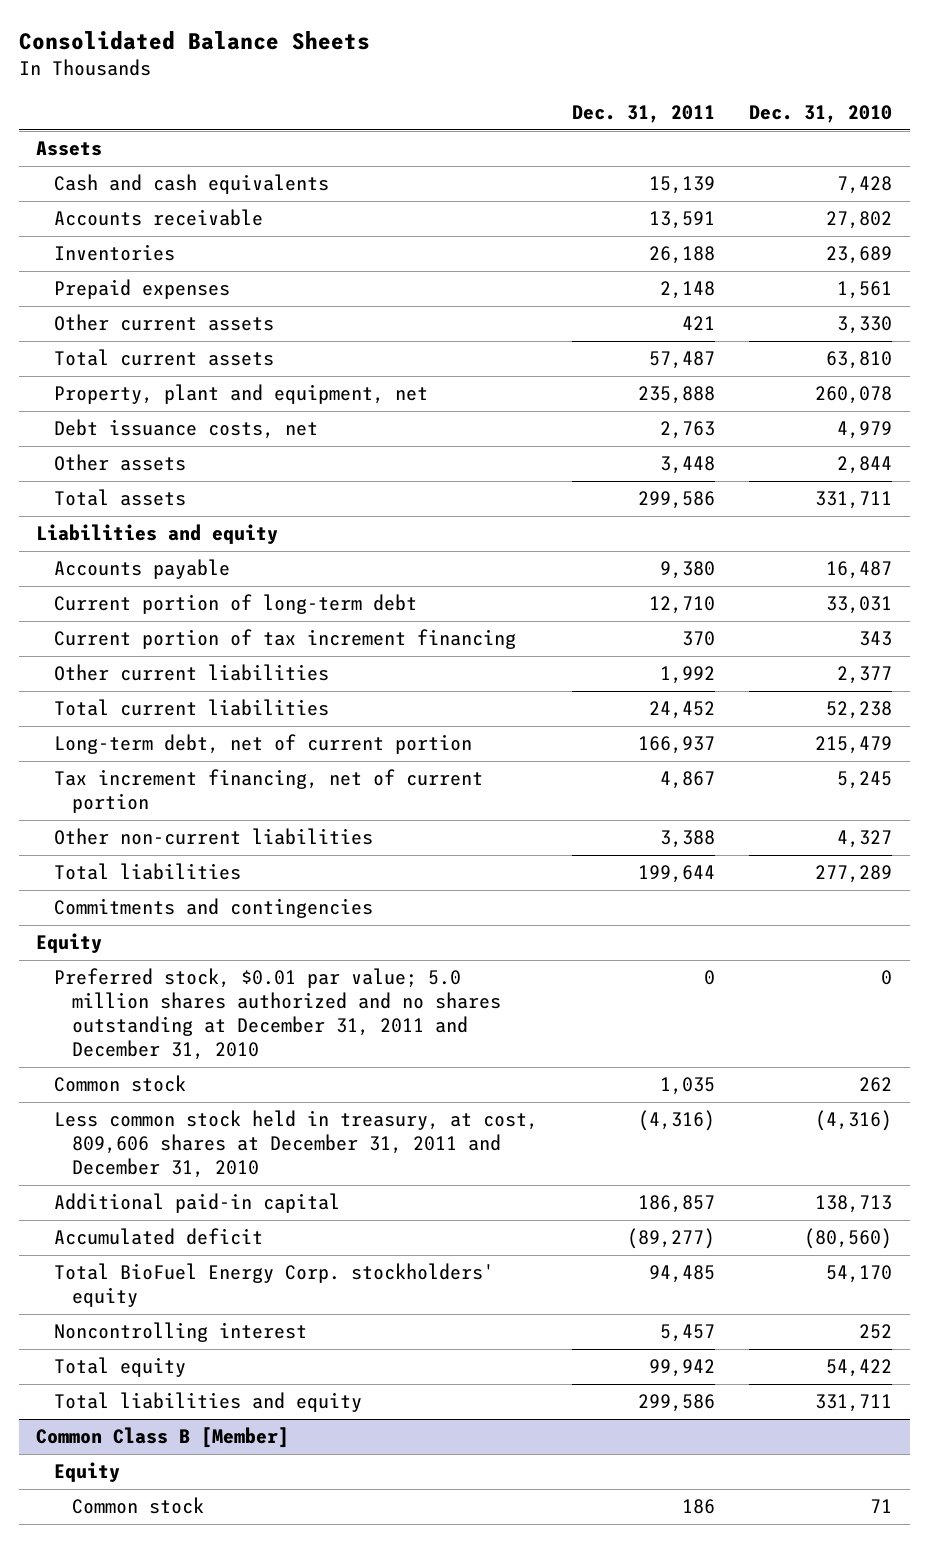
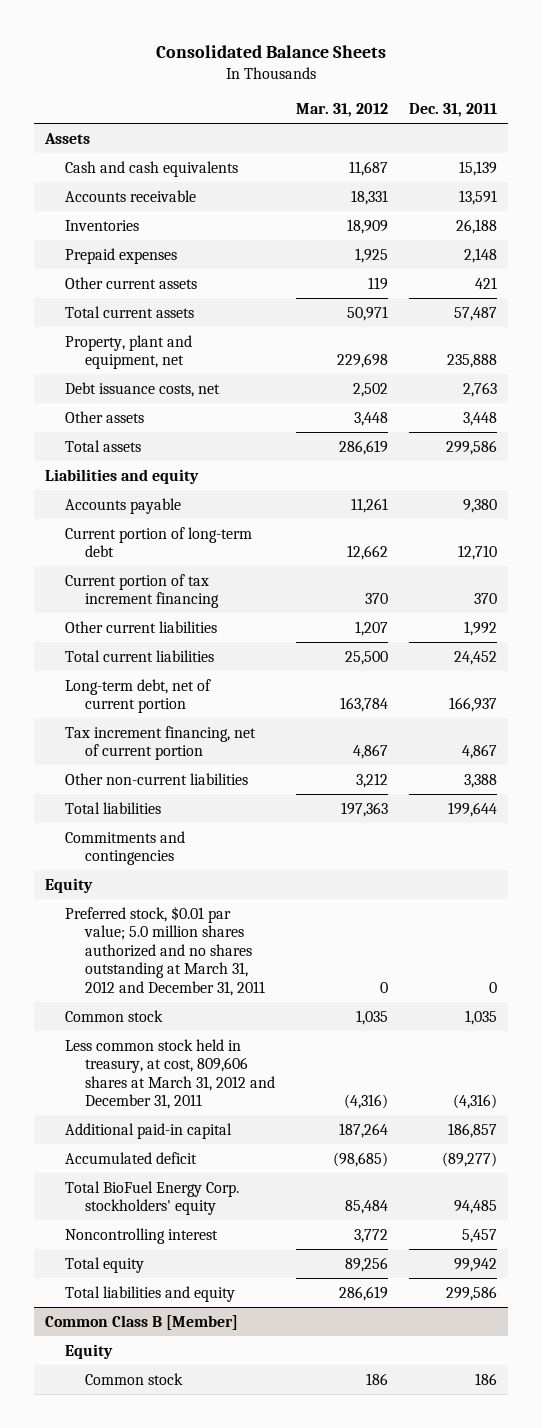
[749,105,893,124] Dec. 31, 2010 -> none
none -> [296,102,389,117] Mar. 31, 2012
[53,968,501,1061] Preferred stock, $0.01 par value; 5.0 million shares authorized and no shares outstanding at December 31, 2011 and December 31, 2010 -> [64,905,265,996] Preferred stock, $0.01 par value; 5.0 million shares authorized and no shares outstanding at March 31, 2012 and December 31, 2011
[53,1110,538,1179] Less common stock held in treasury, at cost, 809,606 shares at December 31, 2011 and December 31, 2010 -> [64,1038,275,1110] Less common stock held in treasury, at cost, 809,606 shares at March 31, 2012 and December 31, 2011

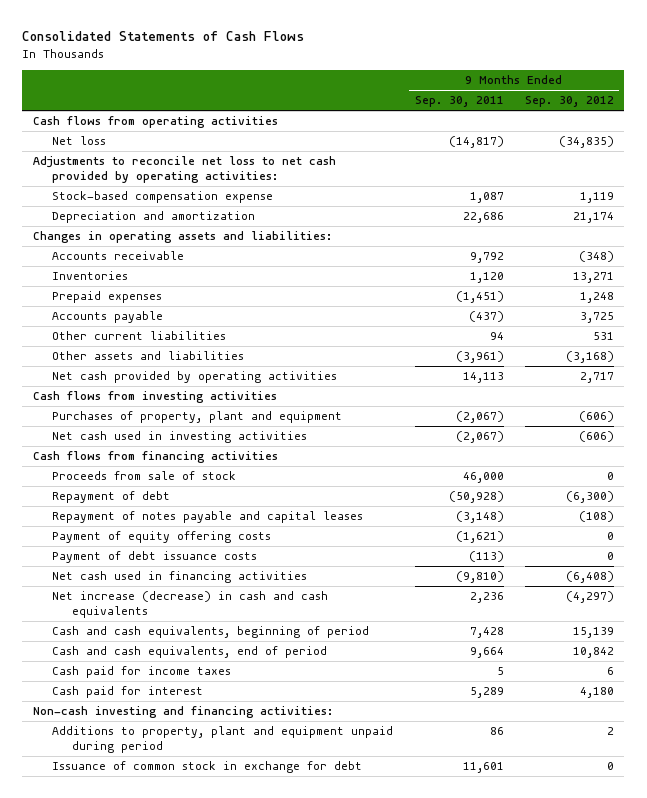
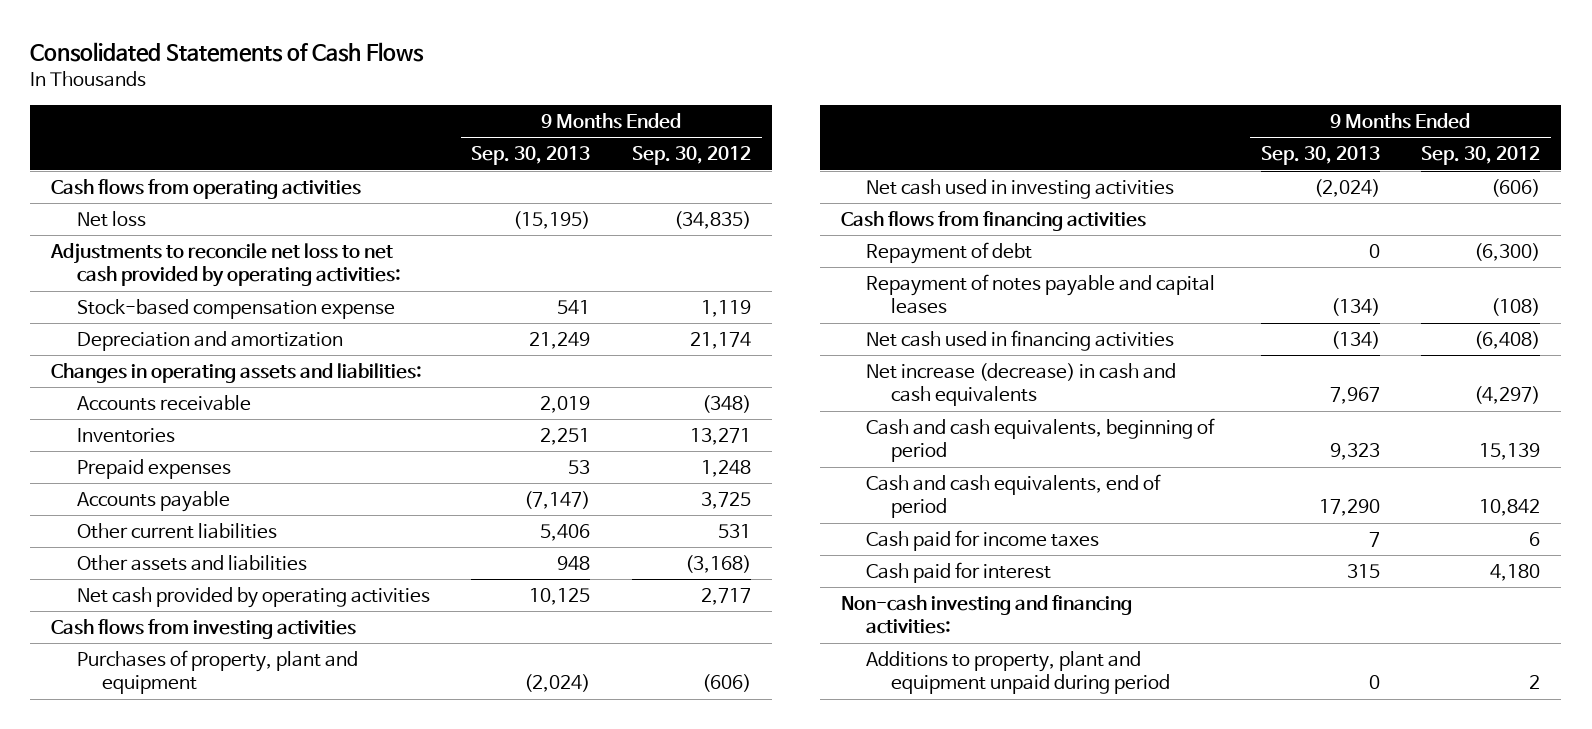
[414,96,504,108] Sep. 30, 2011 -> none
none -> [471,146,591,166] Sep. 30, 2013
[52,471,237,481] Proceeds from sale of stock -> none
[52,531,272,544] Payment of equity offering costs -> none
[52,551,258,564] Payment of debt issuance costs -> none
[52,761,363,774] Issuance of common stock in exchange for debt -> none

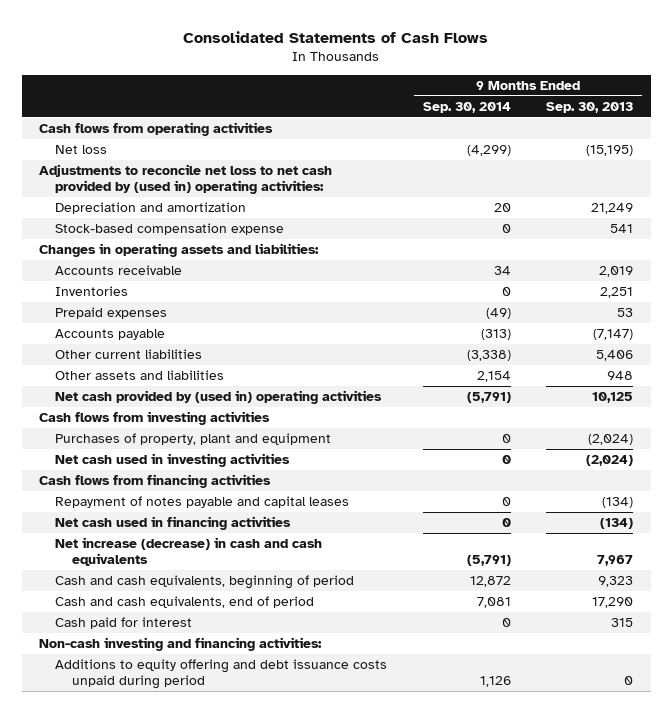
[632,146,752,166] Sep. 30, 2012 -> none
none -> [422,101,511,113] Sep. 30, 2014
[50,243,401,288] Adjustments to reconcile net loss to net cash provided by operating activities: -> [39,164,333,195] Adjustments to reconcile net loss to net cash provided by (used in) operating activities:
[76,299,395,320] Stock-based compensation expense -> [55,223,285,236] Stock-based compensation expense
[76,587,430,609] Net cash provided by operating activities -> [55,390,383,405] Net cash provided by (used in) operating activities
[865,242,1032,265] Repayment of debt -> none
[865,530,1099,552] Cash paid for income taxes -> none
[865,651,1171,695] Additions to property, plant and equipment unpaid during period -> none
none -> [55,659,388,690] Additions to equity offering and debt issuance costs unpaid during period

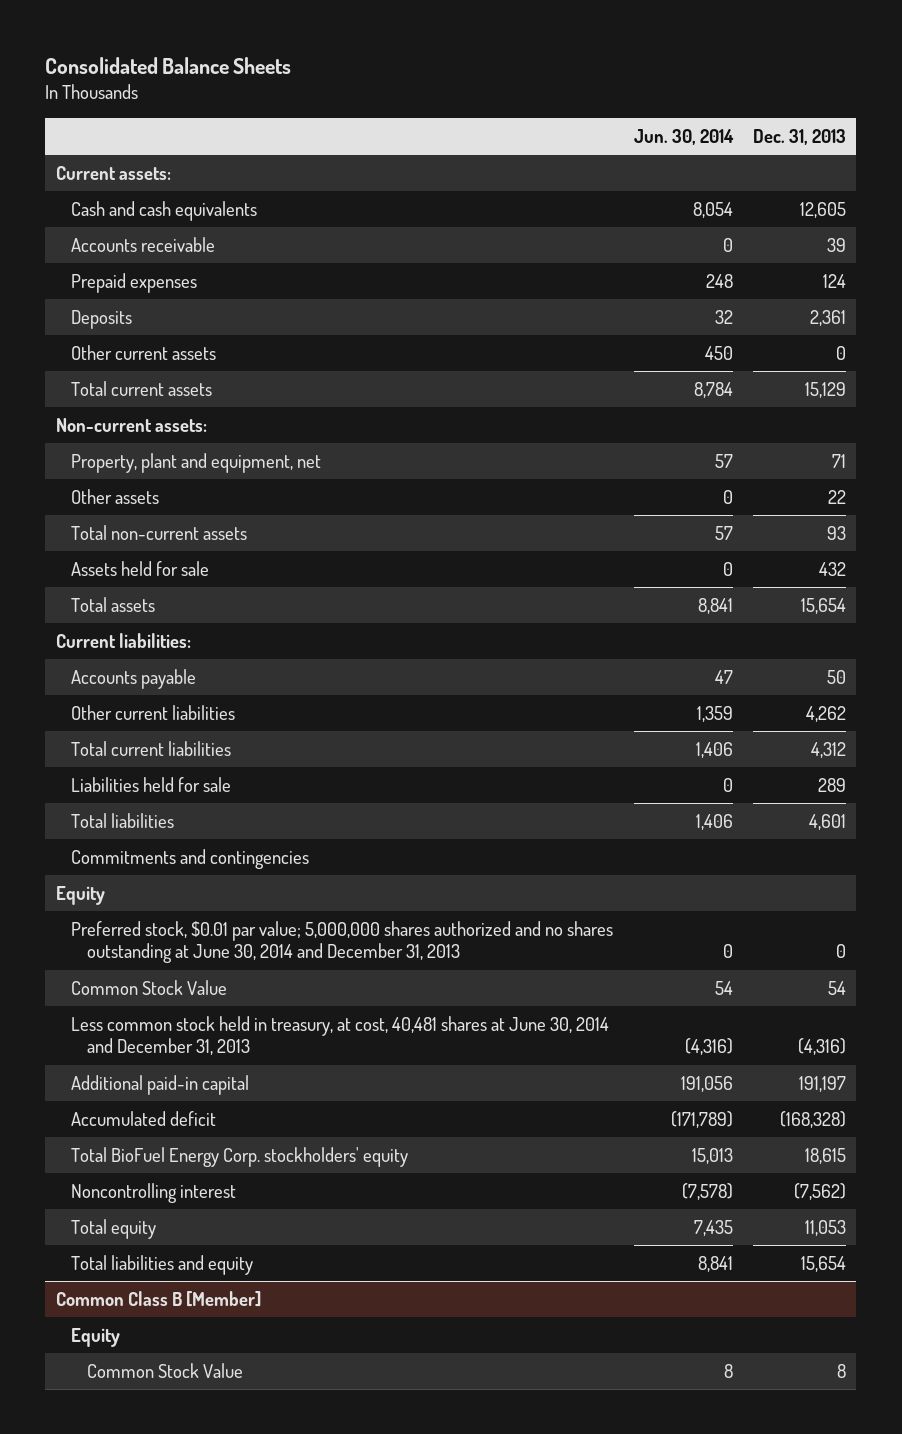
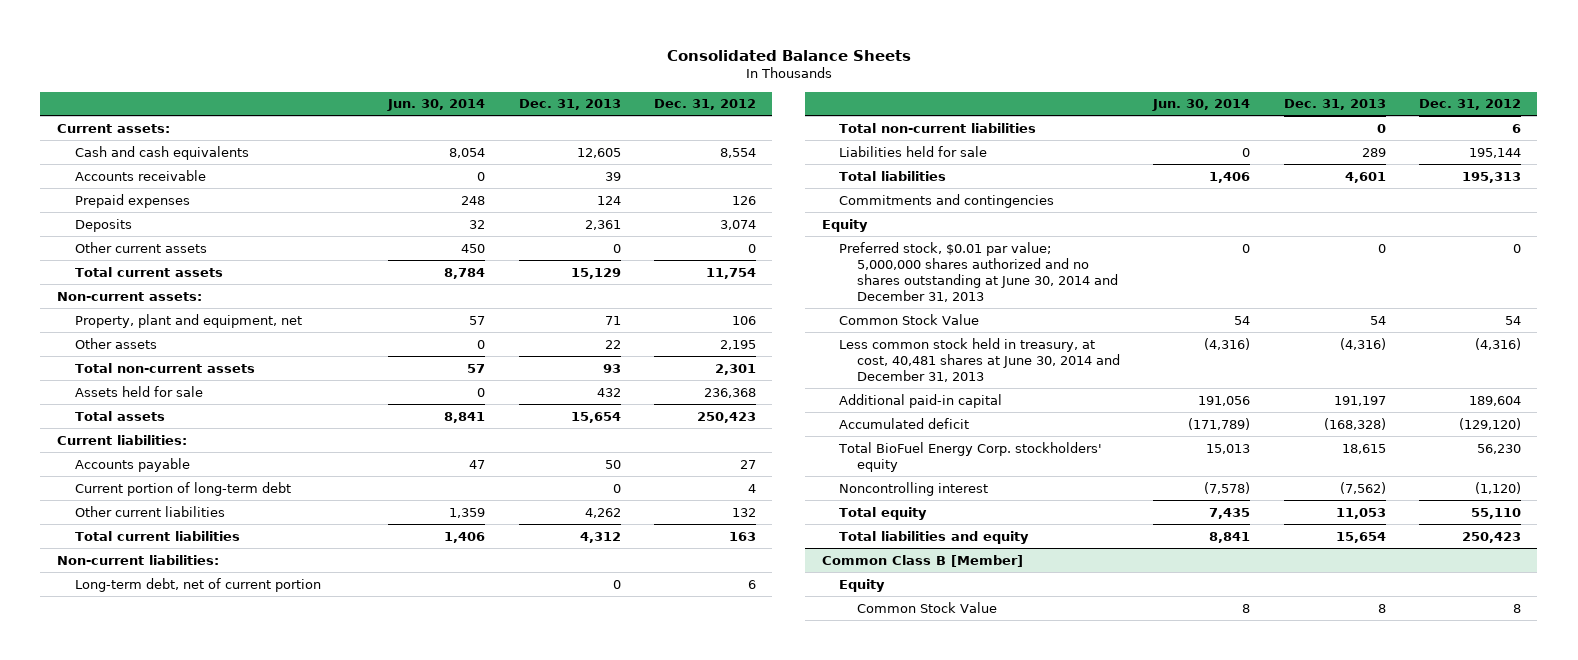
none -> [653,99,756,111] Dec. 31, 2012
none -> [74,481,291,496] Current portion of long-term debt
none -> [56,554,219,565] Non-current liabilities:
none -> [74,577,321,592] Long-term debt, net of current portion
none -> [839,122,1037,133] Total non-current liabilities

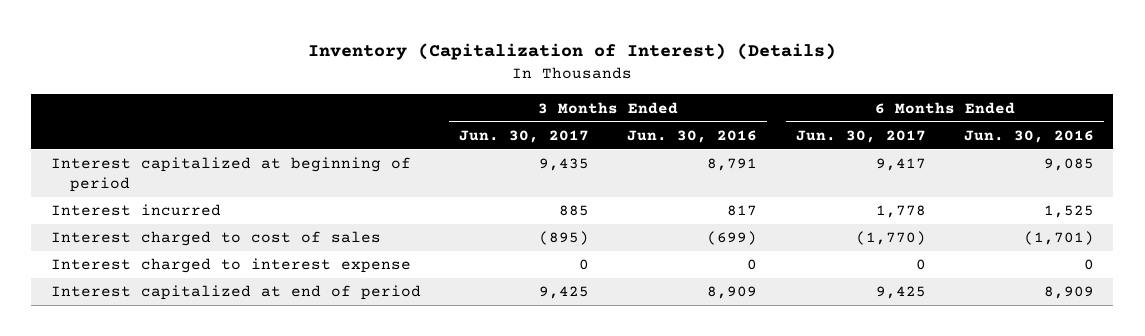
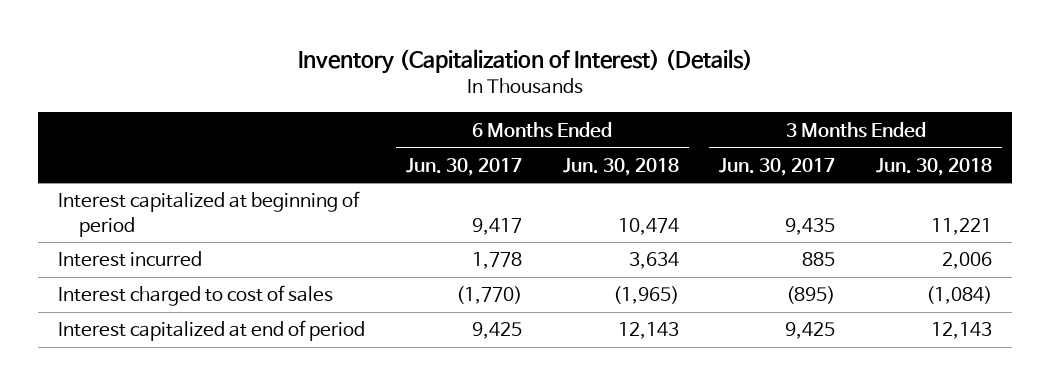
[627,129,758,143] Jun. 30, 2016 -> none
[964,129,1095,143] Jun. 30, 2016 -> none
none -> [562,157,679,176] Jun. 30, 2018
none -> [876,157,993,176] Jun. 30, 2018
[50,258,411,274] Interest charged to interest expense -> none

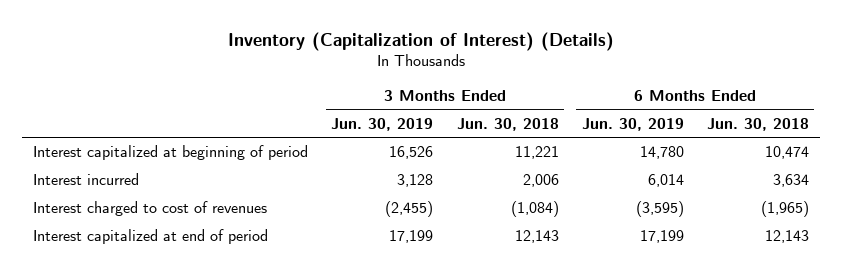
[405,157,522,176] Jun. 30, 2017 -> none
[719,157,836,176] Jun. 30, 2017 -> none
none -> [331,117,434,131] Jun. 30, 2019
none -> [581,117,684,131] Jun. 30, 2019
[58,285,334,307] Interest charged to cost of sales -> [33,201,268,217] Interest charged to cost of revenues

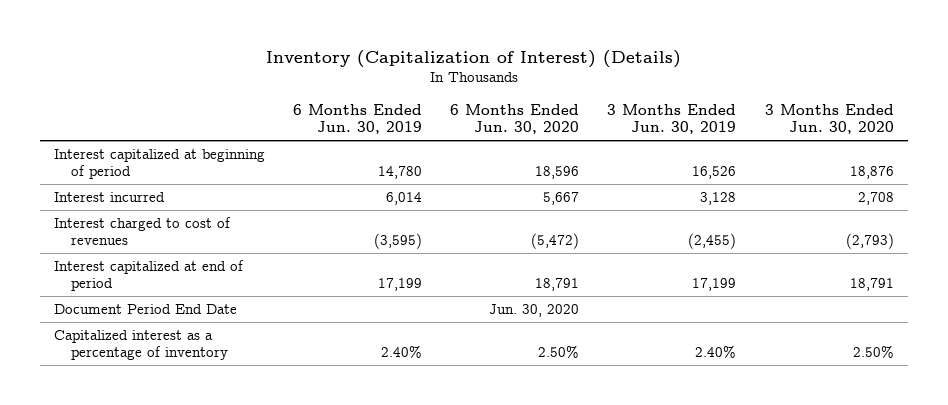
[456,117,559,131] Jun. 30, 2018 -> none
[706,117,809,131] Jun. 30, 2018 -> none
none -> [450,103,580,135] 6 Months Ended Jun. 30, 2020
none -> [764,103,894,135] 3 Months Ended Jun. 30, 2020
none -> [53,303,237,314] Document Period End Date
none -> [53,329,228,361] Capitalized interest as a percentage of inventory

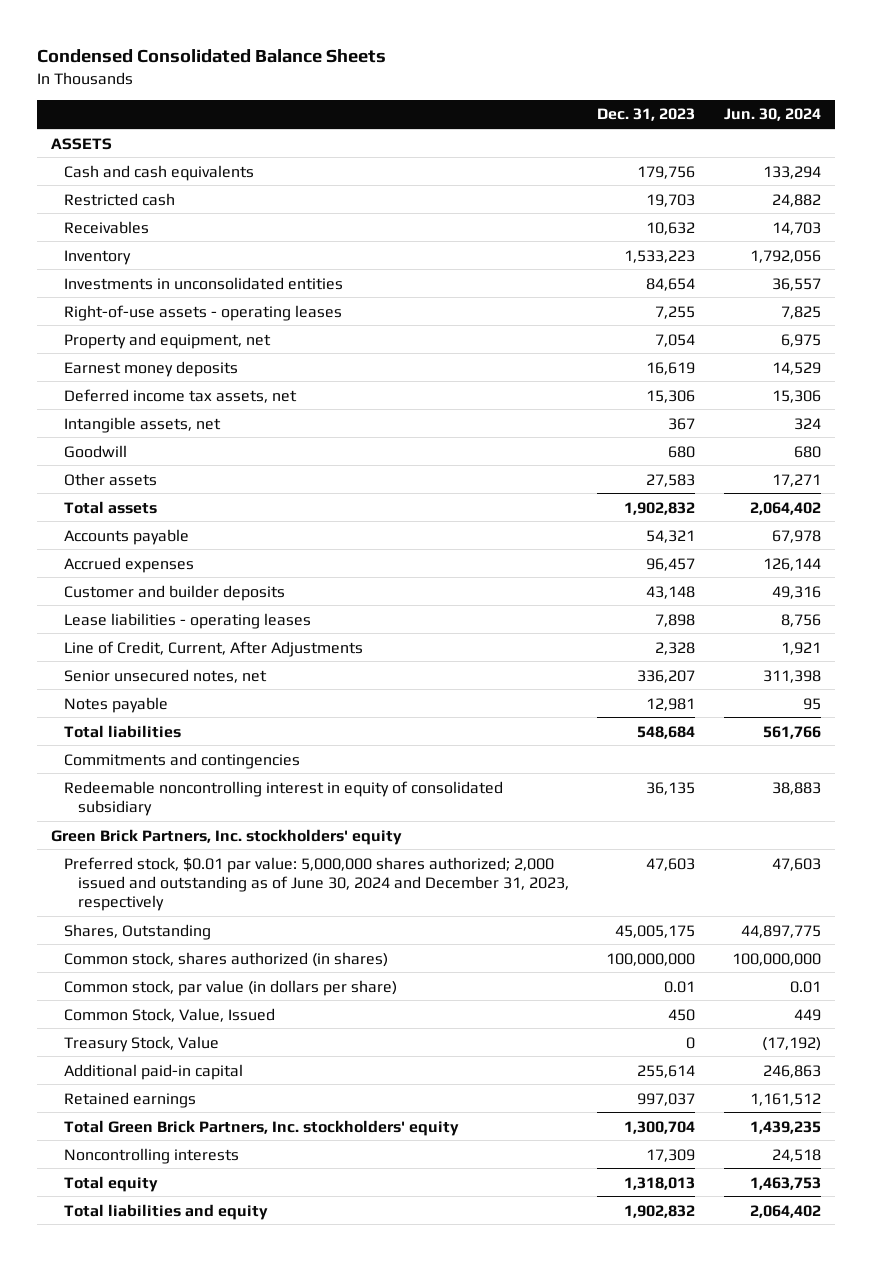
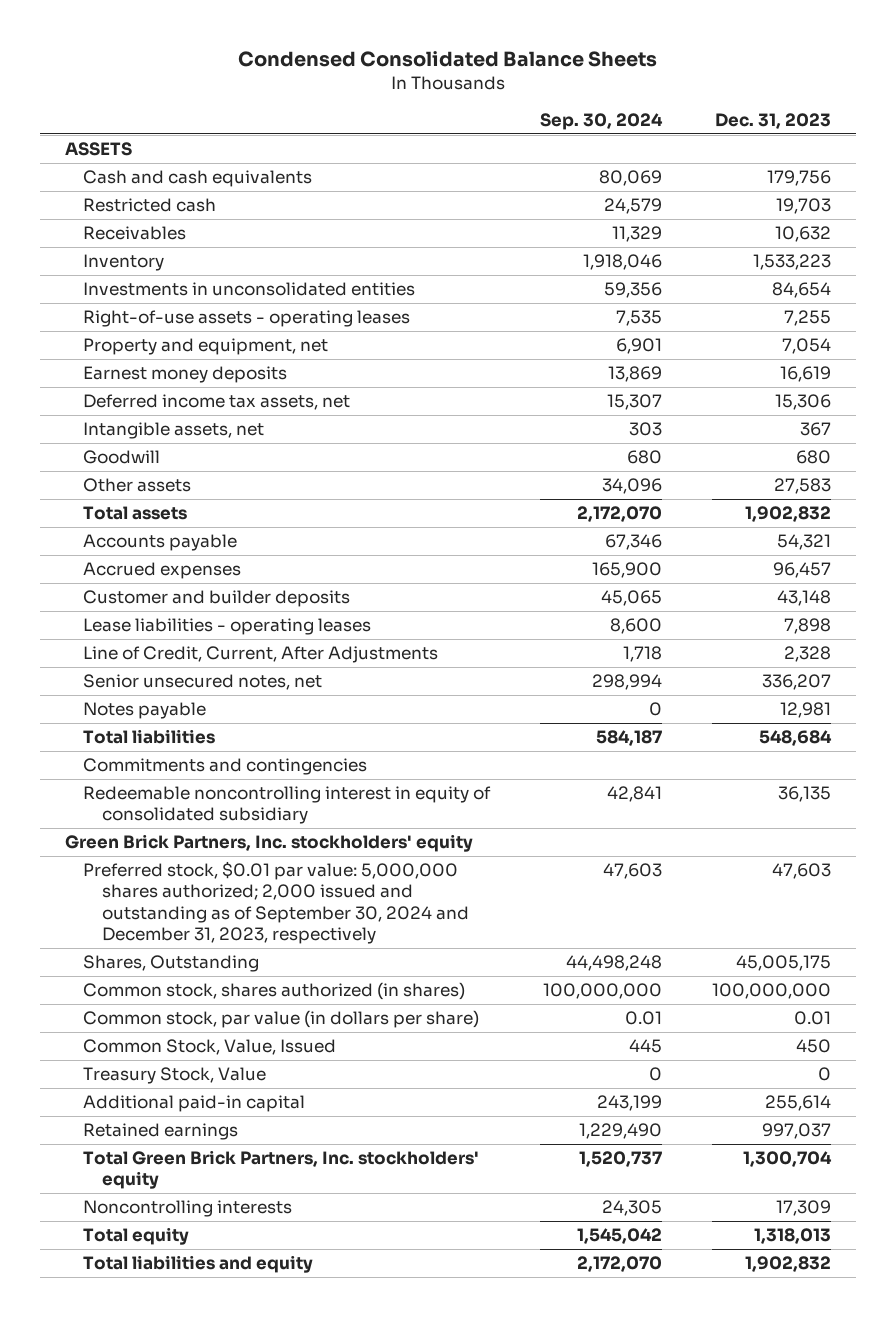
[723,108,821,122] Jun. 30, 2024 -> none
none -> [540,112,664,130] Sep. 30, 2024
[64,856,570,912] Preferred stock, $0.01 par value: 5,000,000 shares authorized; 2,000 issued and outstanding as of June 30, 2024 and December 31, 2023, respectively -> [83,861,469,944] Preferred stock, $0.01 par value: 5,000,000 shares authorized; 2,000 issued and outstanding as of September 30, 2024 and December 31, 2023, respectively

